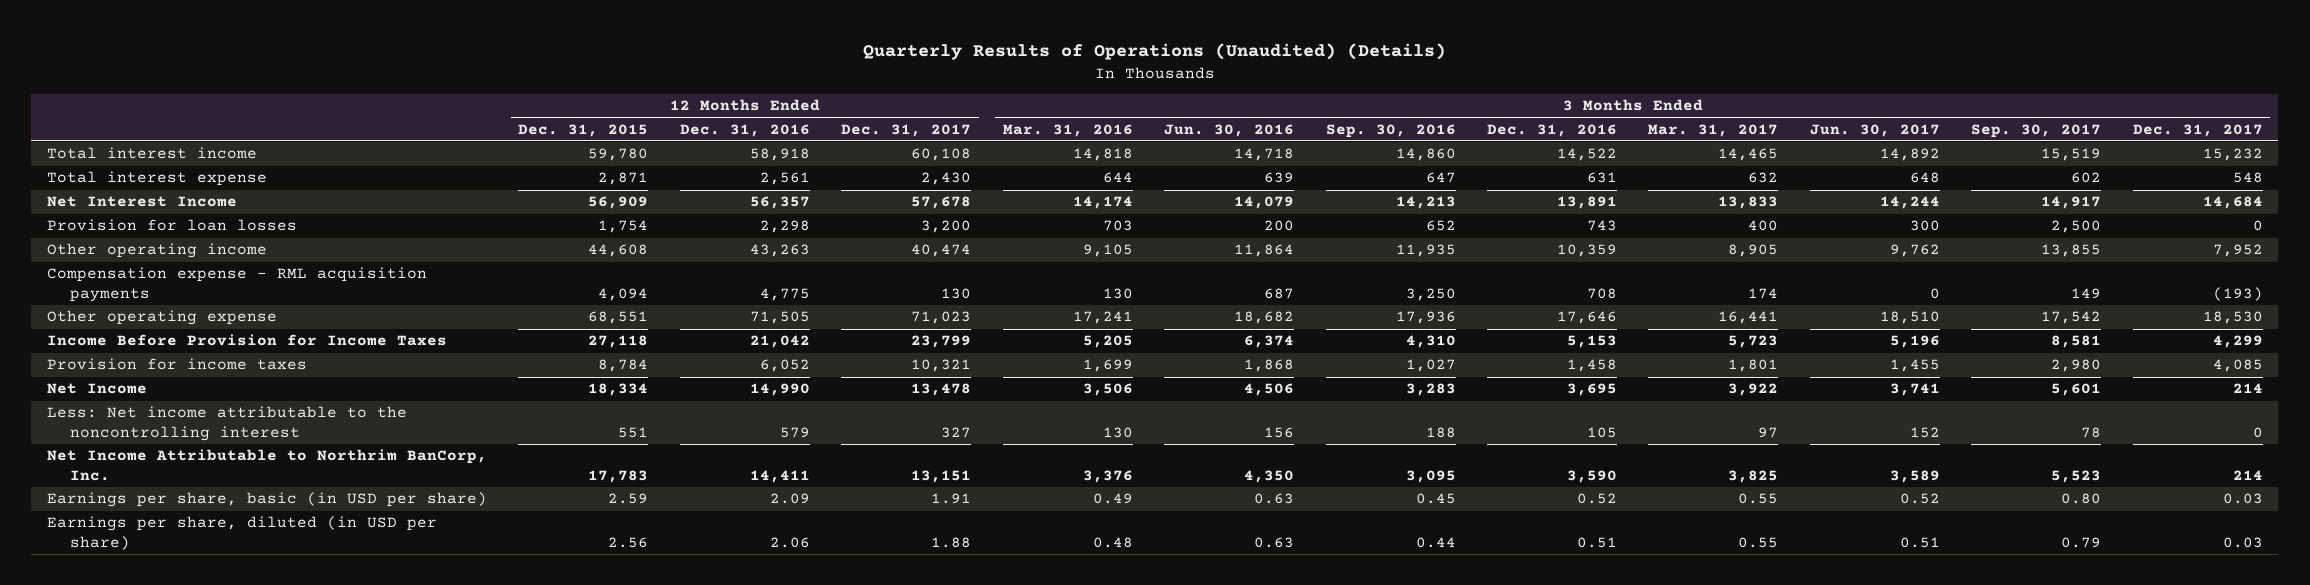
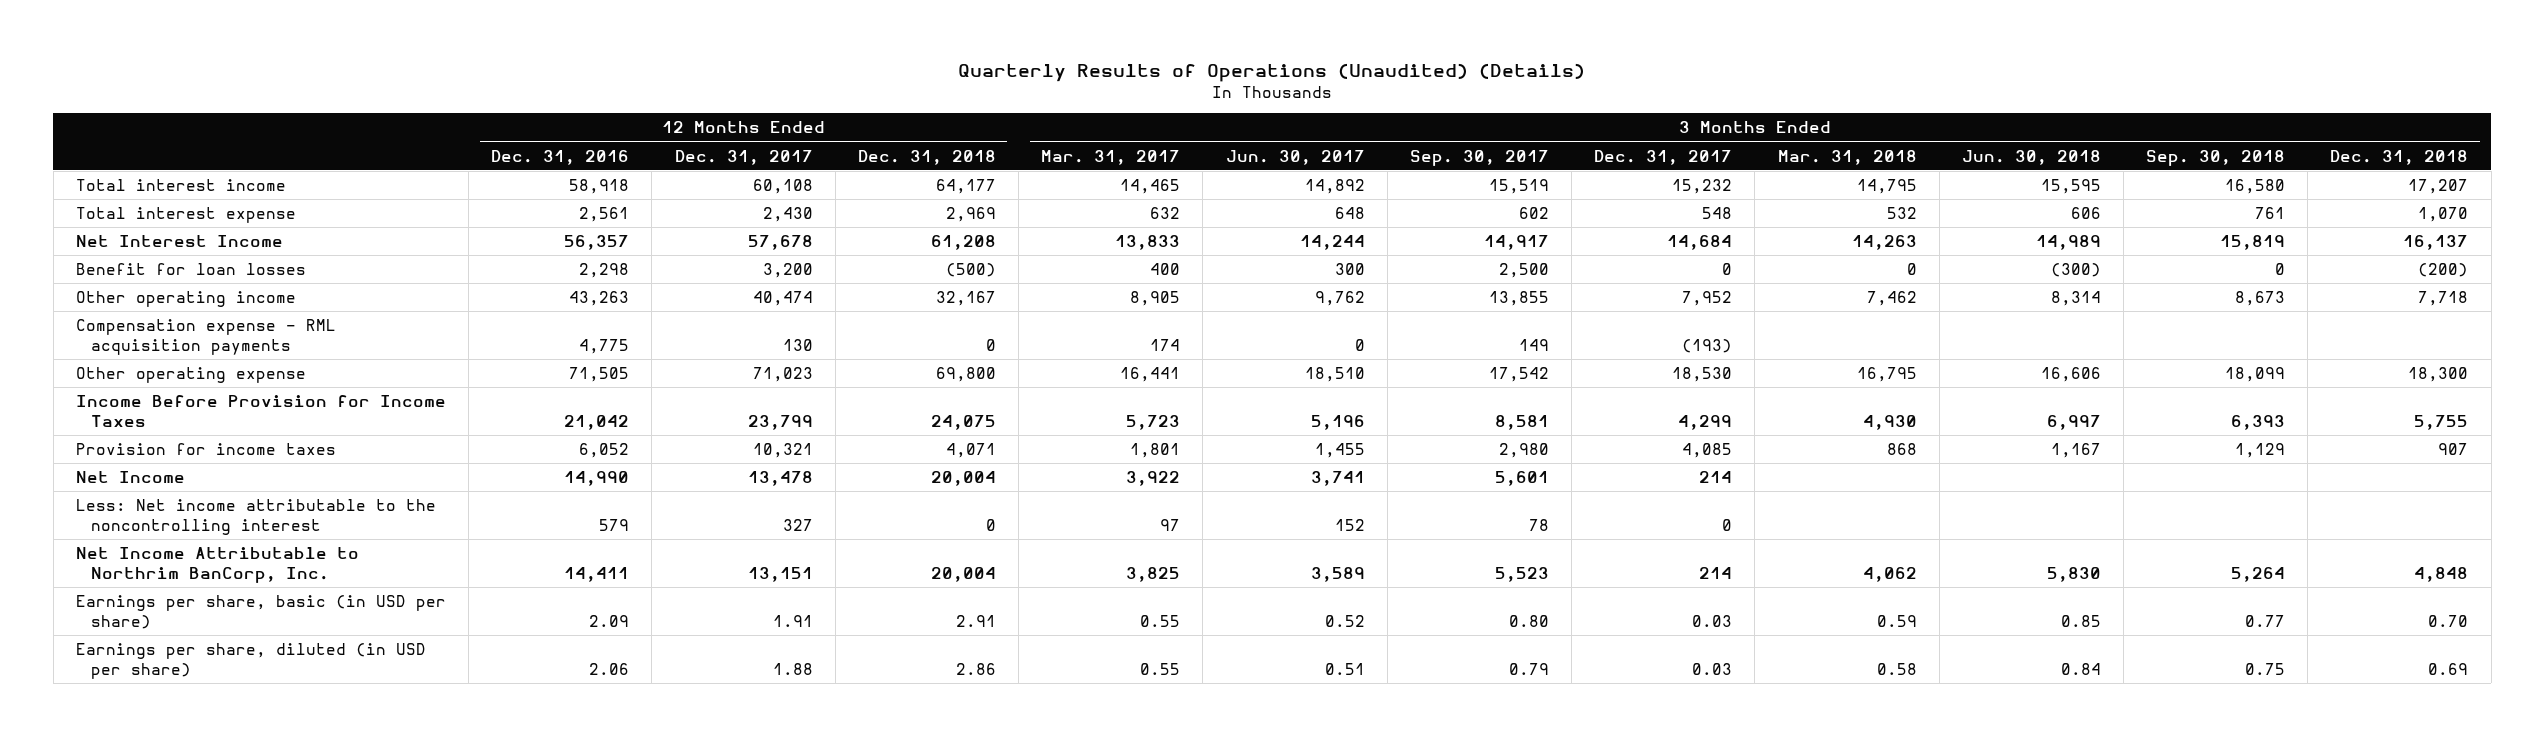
[518,123,649,137] Dec. 31, 2015 -> none
[1002,123,1133,137] Mar. 31, 2016 -> none
[1164,123,1295,137] Jun. 30, 2016 -> none
[1325,123,1456,138] Sep. 30, 2016 -> none
[1486,123,1617,137] Dec. 31, 2016 -> none
none -> [857,149,996,165] Dec. 31, 2018
none -> [1777,149,1917,165] Mar. 31, 2018
none -> [1961,149,2101,165] Jun. 30, 2018
none -> [2146,149,2286,166] Sep. 30, 2018
none -> [2330,149,2469,165] Dec. 31, 2018
[46,219,297,232] Provision for loan losses -> [75,262,306,275] Benefit for loan losses

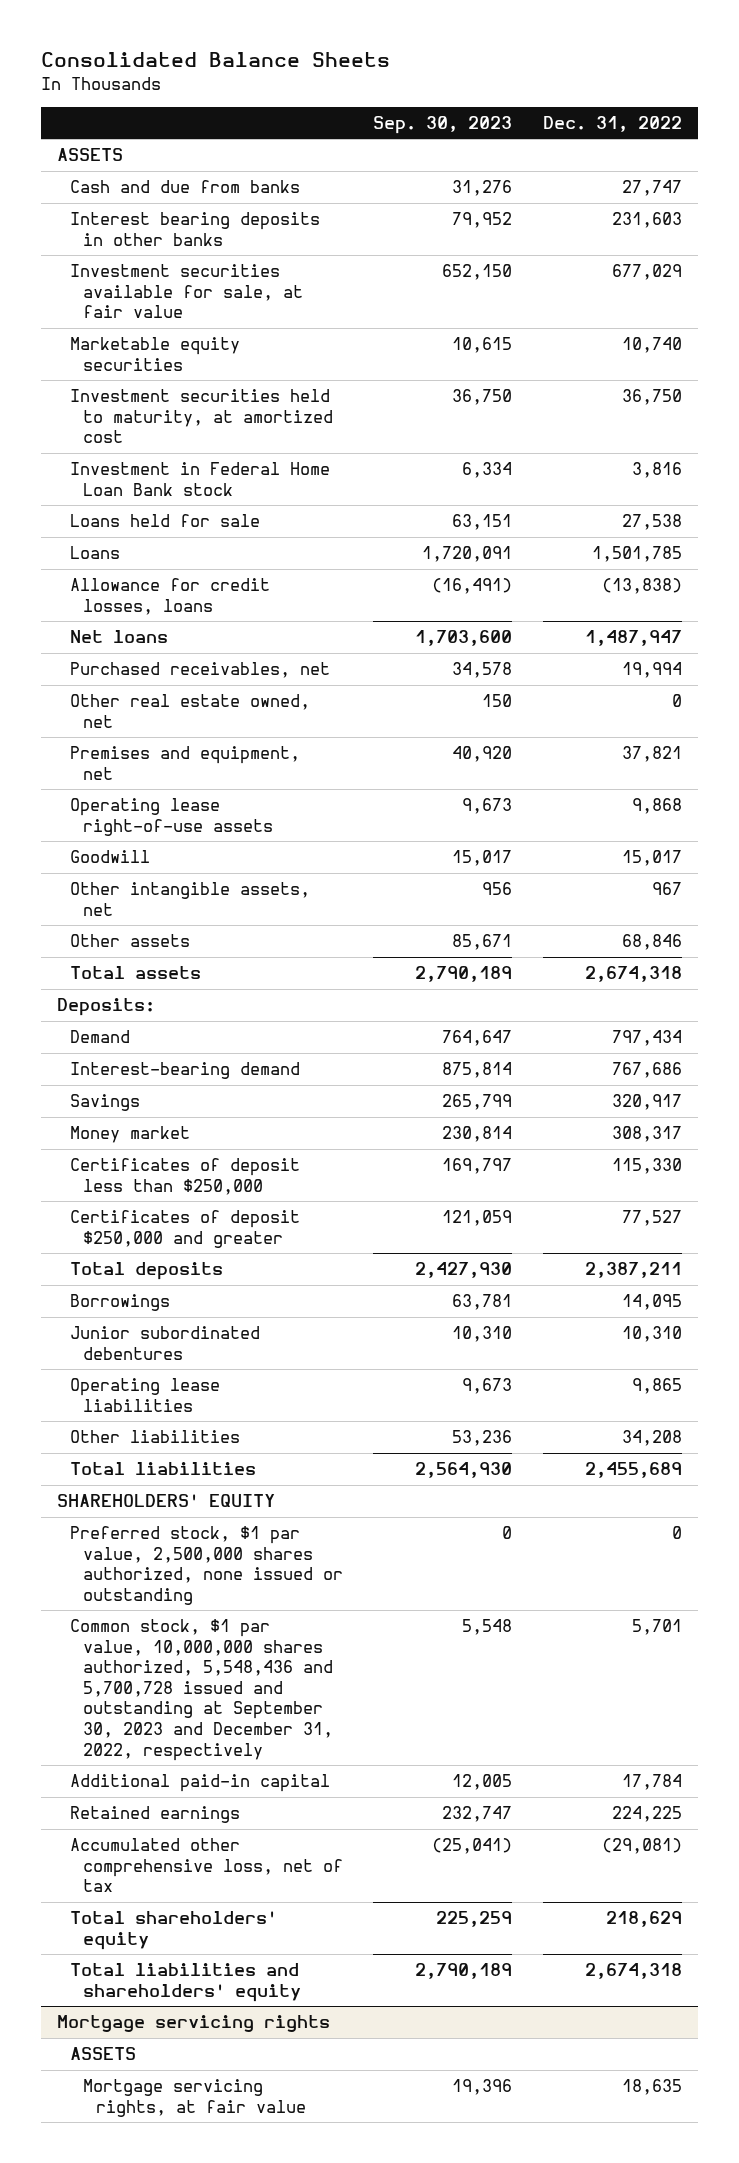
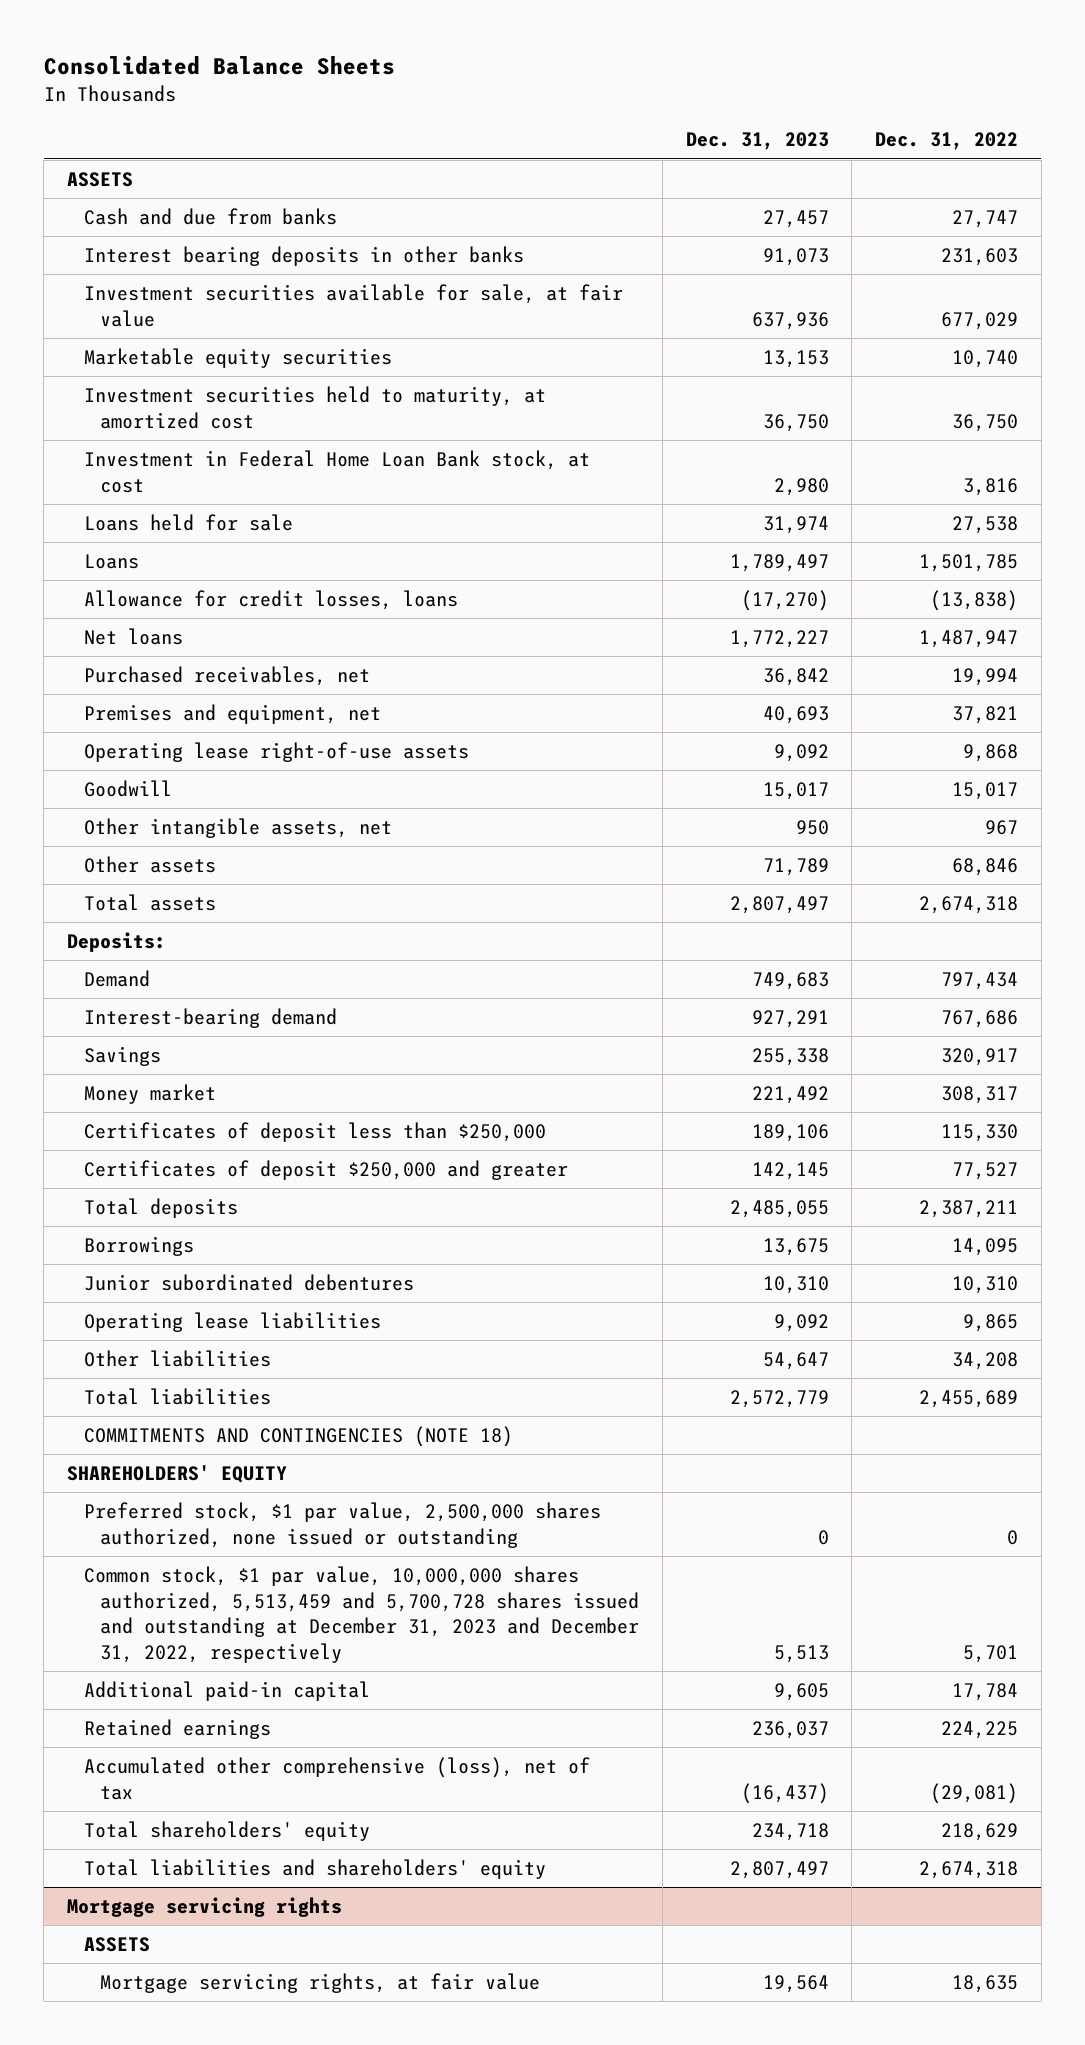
[373,115,513,134] Sep. 30, 2023 -> none
none -> [685,132,829,151] Dec. 31, 2023
[69,462,330,496] Investment in Federal Home Loan Bank stock -> [83,449,590,493] Investment in Federal Home Loan Bank stock, at cost
[69,694,310,728] Other real estate owned, net -> none
none -> [83,1425,513,1447] COMMITMENTS AND CONTINGENCIES (NOTE 18)
[69,1619,333,1761] Common stock, $1 par value, 10,000,000 shares authorized, 5,548,436 and 5,700,728 issued and outstanding at September 30, 2023 and December 31, 2022, respectively -> [83,1565,640,1663] Common stock, $1 par value, 10,000,000 shares authorized, 5,513,459 and 5,700,728 shares issued and outstanding at December 31, 2023 and December 31, 2022, respectively
[69,1838,343,1893] Accumulated other comprehensive loss, net of tax -> [83,1756,590,1800] Accumulated other comprehensive (loss), net of tax

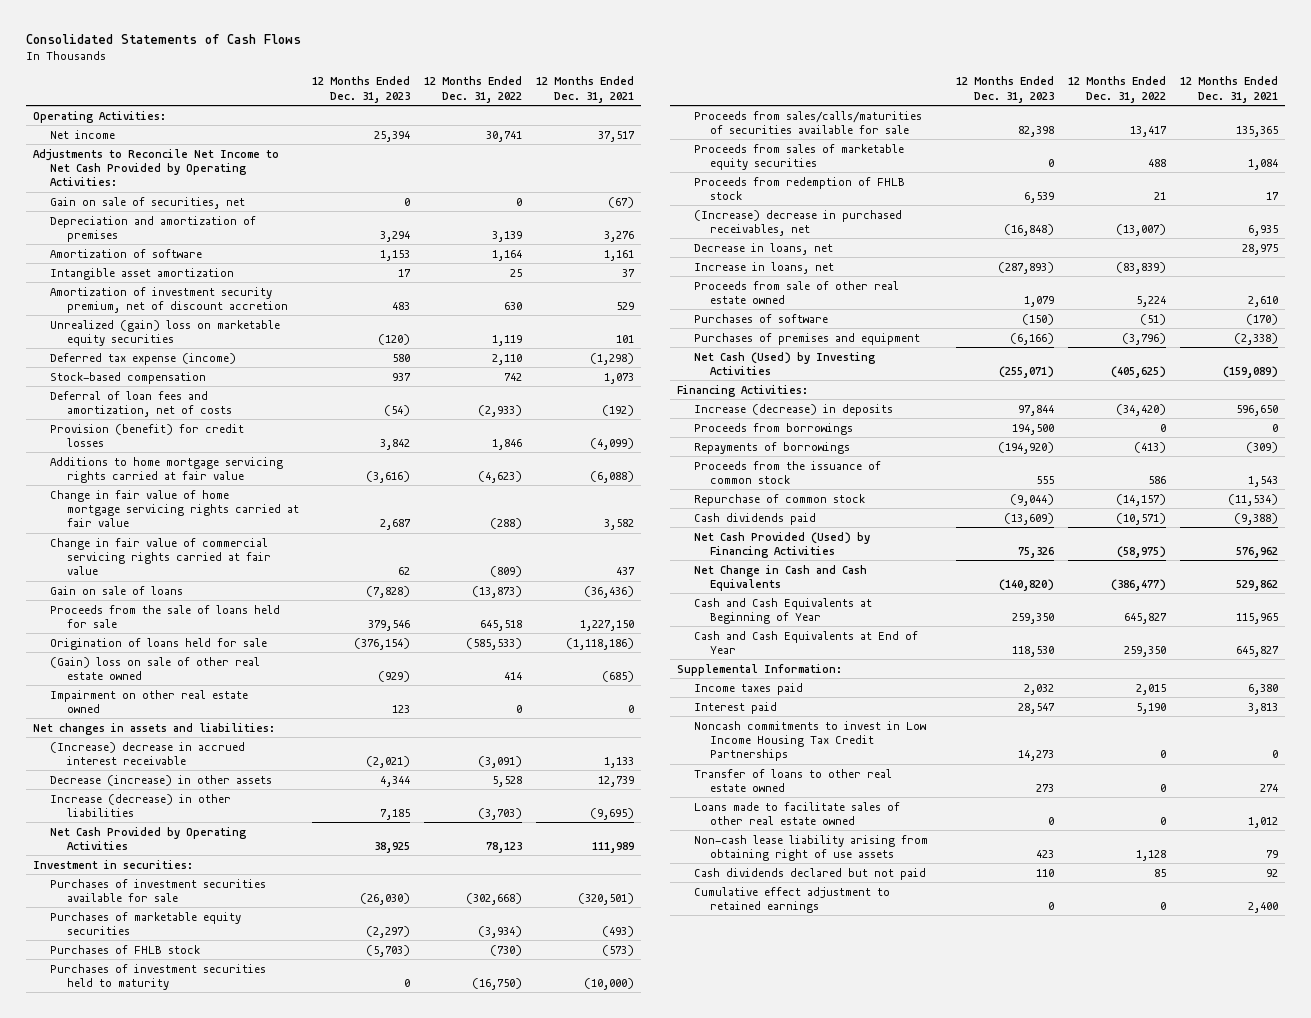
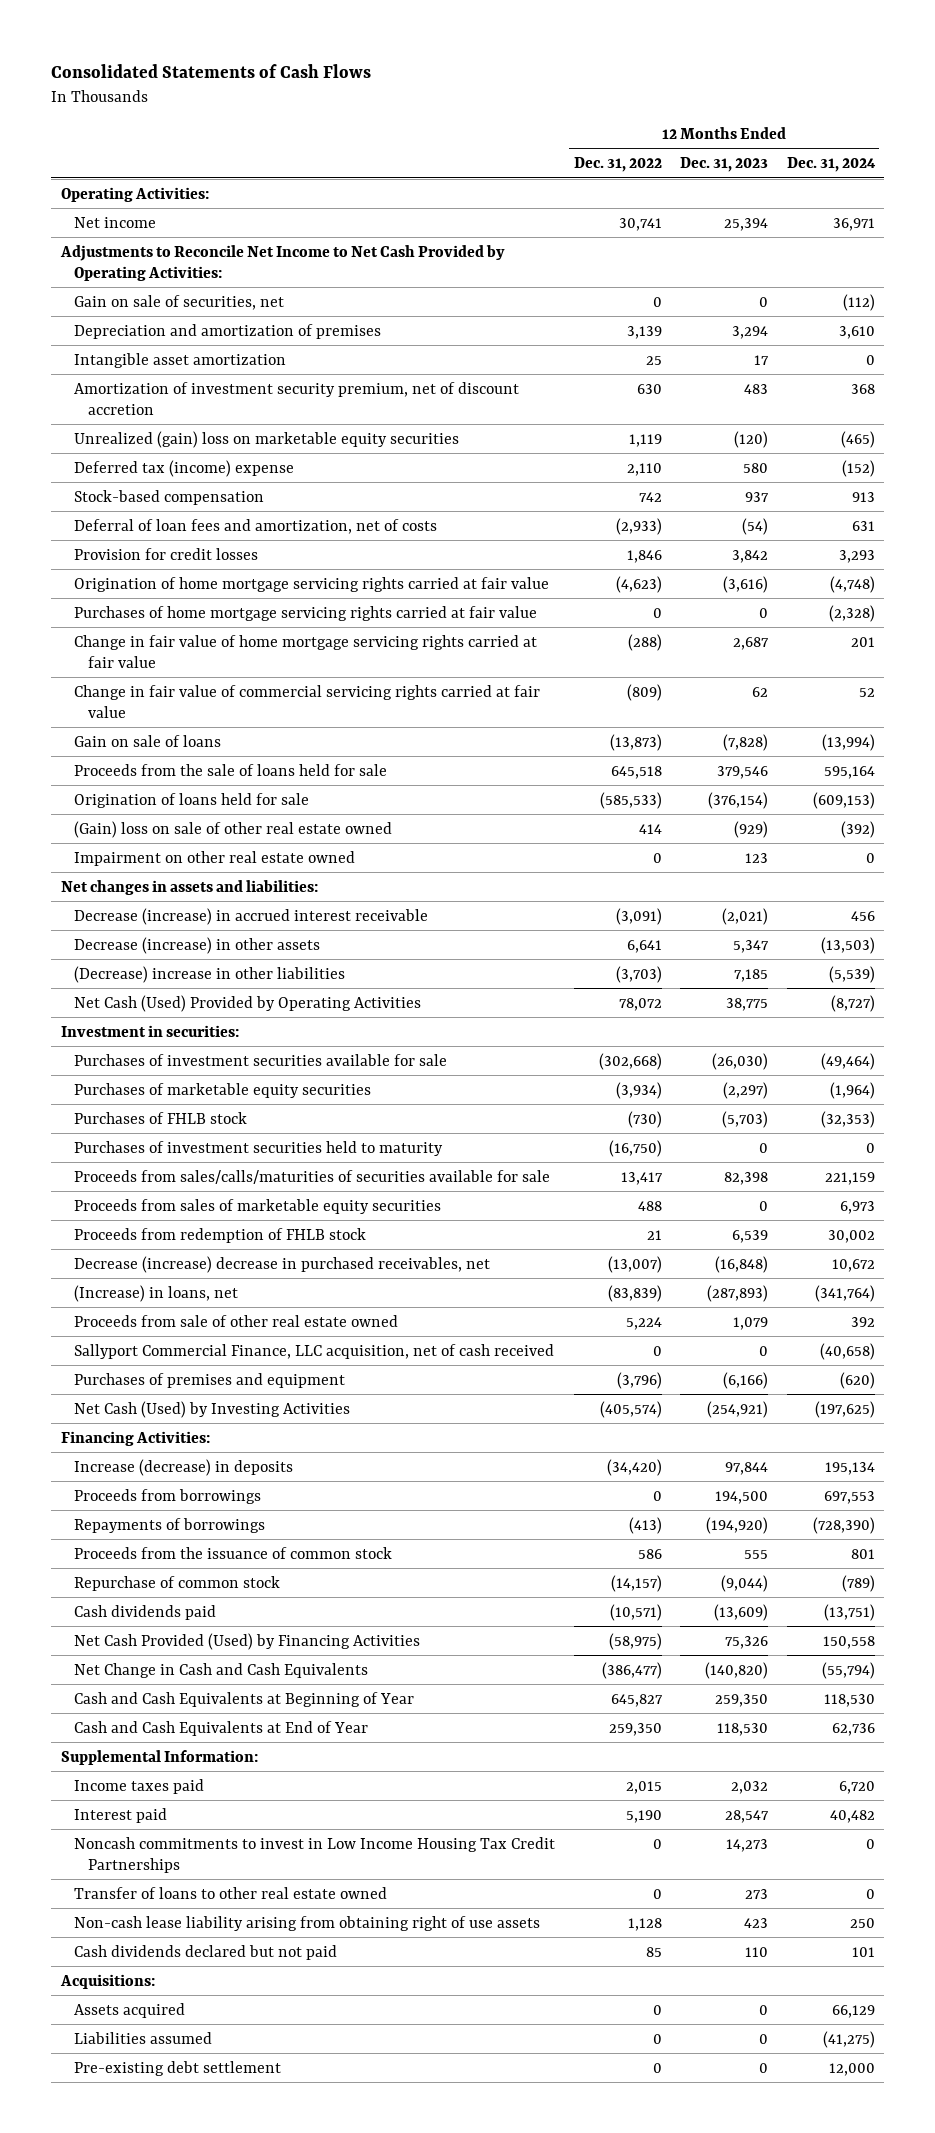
[536,76,635,103] 12 Months Ended Dec. 31, 2021 -> none
none -> [786,157,876,173] Dec. 31, 2024
[49,248,202,258] Amortization of software -> none
[49,352,236,365] Deferred tax expense (income) -> [74,459,295,477] Deferred tax (income) expense
[49,423,244,447] Provision (benefit) for credit losses -> [74,547,259,560] Provision for credit losses
none -> [74,576,550,592] Origination of home mortgage servicing rights carried at fair value
[49,456,283,483] Additions to home mortgage servicing rights carried at fair value -> [74,605,538,621] Purchases of home mortgage servicing rights carried at fair value
[366,470,411,483] (3,616) -> [759,607,769,618] 0
[478,470,523,483] (4,623) -> [652,607,662,618] 0
[49,741,245,765] (Increase) decrease in accrued interest receivable -> [74,907,429,925] Decrease (increase) in accrued interest receivable
[380,775,411,787] 4,344 -> [733,939,770,953] 5,347
[492,775,523,787] 5,528 -> [626,939,662,953] 6,641
[49,793,231,817] Increase (decrease) in other liabilities -> [74,965,346,983] (Decrease) increase in other liabilities
[49,826,246,850] Net Cash Provided by Operating Activities -> [74,994,422,1012] Net Cash (Used) Provided by Operating Activities
[374,841,411,853] 38,925 -> [726,997,769,1011] 38,775
[486,841,523,853] 78,123 -> [618,997,662,1011] 78,072
[693,242,833,255] Decrease in loans, net -> none
[693,209,902,236] (Increase) decrease in purchased receivables, net -> [74,1255,491,1273] Decrease (increase) decrease in purchased receivables, net
[693,261,834,274] Increase in loans, net -> [74,1284,239,1302] (Increase) in loans, net
[693,313,828,323] Purchases of software -> none
none -> [74,1343,555,1359] Sallyport Commercial Finance, LLC acquisition, net of cash received
[999,365,1055,378] (255,071) -> [707,1400,769,1418] (254,921)
[1111,365,1167,378] (405,625) -> [599,1400,662,1418] (405,574)
[693,801,900,825] Loans made to facilitate sales of other real estate owned -> none
[693,886,890,913] Cumulative effect adjustment to retained earnings -> none
none -> [59,1973,155,1989] Acquisitions:
none -> [74,2002,186,2018] Assets acquired
none -> [74,2031,213,2044] Liabilities assumed
none -> [74,2060,282,2076] Pre-existing debt settlement

